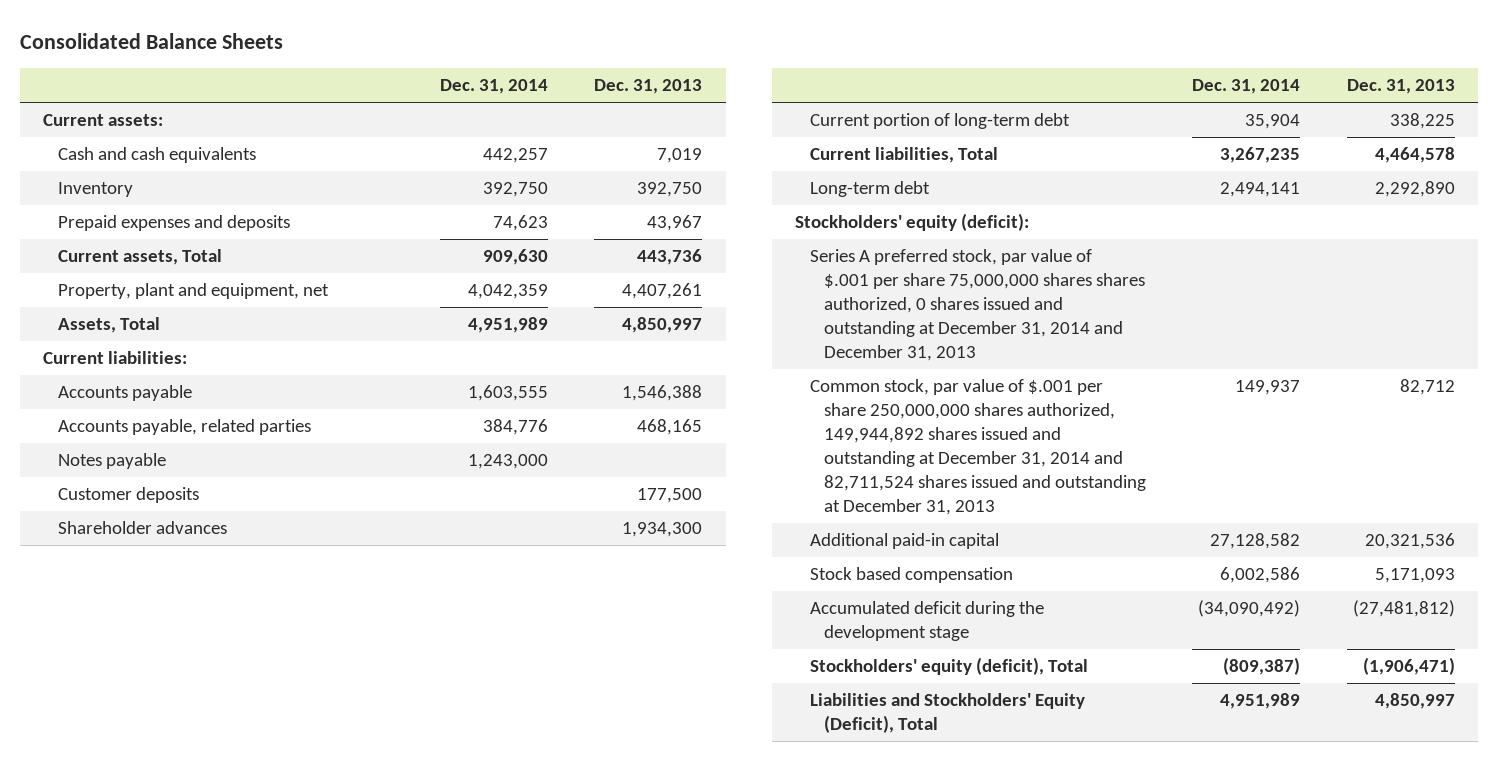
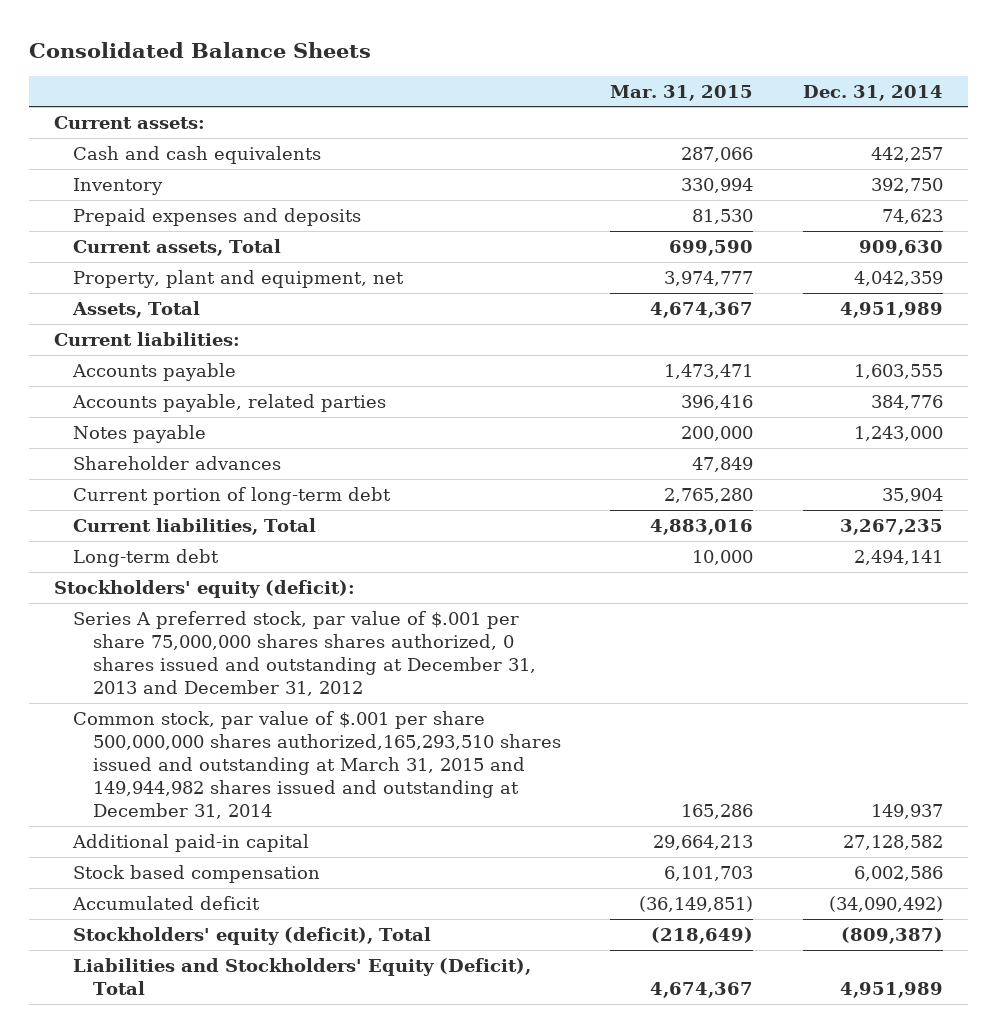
[594,78,703,94] Dec. 31, 2013 -> none
none -> [610,84,754,101] Mar. 31, 2015
[57,487,199,504] Customer deposits -> none
[809,249,1146,361] Series A preferred stock, par value of $.001 per share 75,000,000 shares shares authorized, 0 shares issued and outstanding at December 31, 2014 and December 31, 2013 -> [73,610,536,696] Series A preferred stock, par value of $.001 per share 75,000,000 shares shares authorized, 0 shares issued and outstanding at December 31, 2013 and December 31, 2012
[809,379,1147,515] Common stock, par value of $.001 per share 250,000,000 shares authorized, 149,944,892 shares issued and outstanding at December 31, 2014 and 82,711,524 shares issued and outstanding at December 31, 2013 -> [73,710,561,819] Common stock, par value of $.001 per share 500,000,000 shares authorized,165,293,510 shares issued and outstanding at March 31, 2015 and 149,944,982 shares issued and outstanding at December 31, 2014
[809,601,1044,642] Accumulated deficit during the development stage -> [72,895,261,910] Accumulated deficit

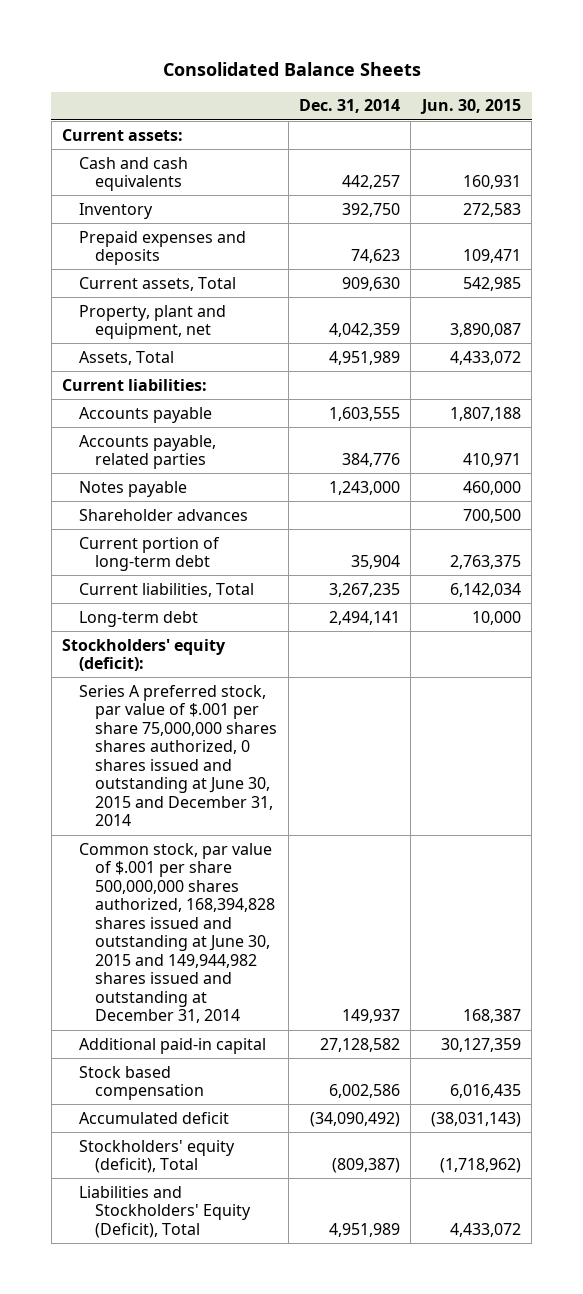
[610,84,754,101] Mar. 31, 2015 -> none
none -> [419,99,521,115] Jun. 30, 2015
[73,610,536,696] Series A preferred stock, par value of $.001 per share 75,000,000 shares shares authorized, 0 shares issued and outstanding at December 31, 2013 and December 31, 2012 -> [78,684,278,827] Series A preferred stock, par value of $.001 per share 75,000,000 shares shares authorized, 0 shares issued and outstanding at June 30, 2015 and December 31, 2014
[73,710,561,819] Common stock, par value of $.001 per share 500,000,000 shares authorized,165,293,510 shares issued and outstanding at March 31, 2015 and 149,944,982 shares issued and outstanding at December 31, 2014 -> [78,842,276,1024] Common stock, par value of $.001 per share 500,000,000 shares authorized, 168,394,828 shares issued and outstanding at June 30, 2015 and 149,944,982 shares issued and outstanding at December 31, 2014

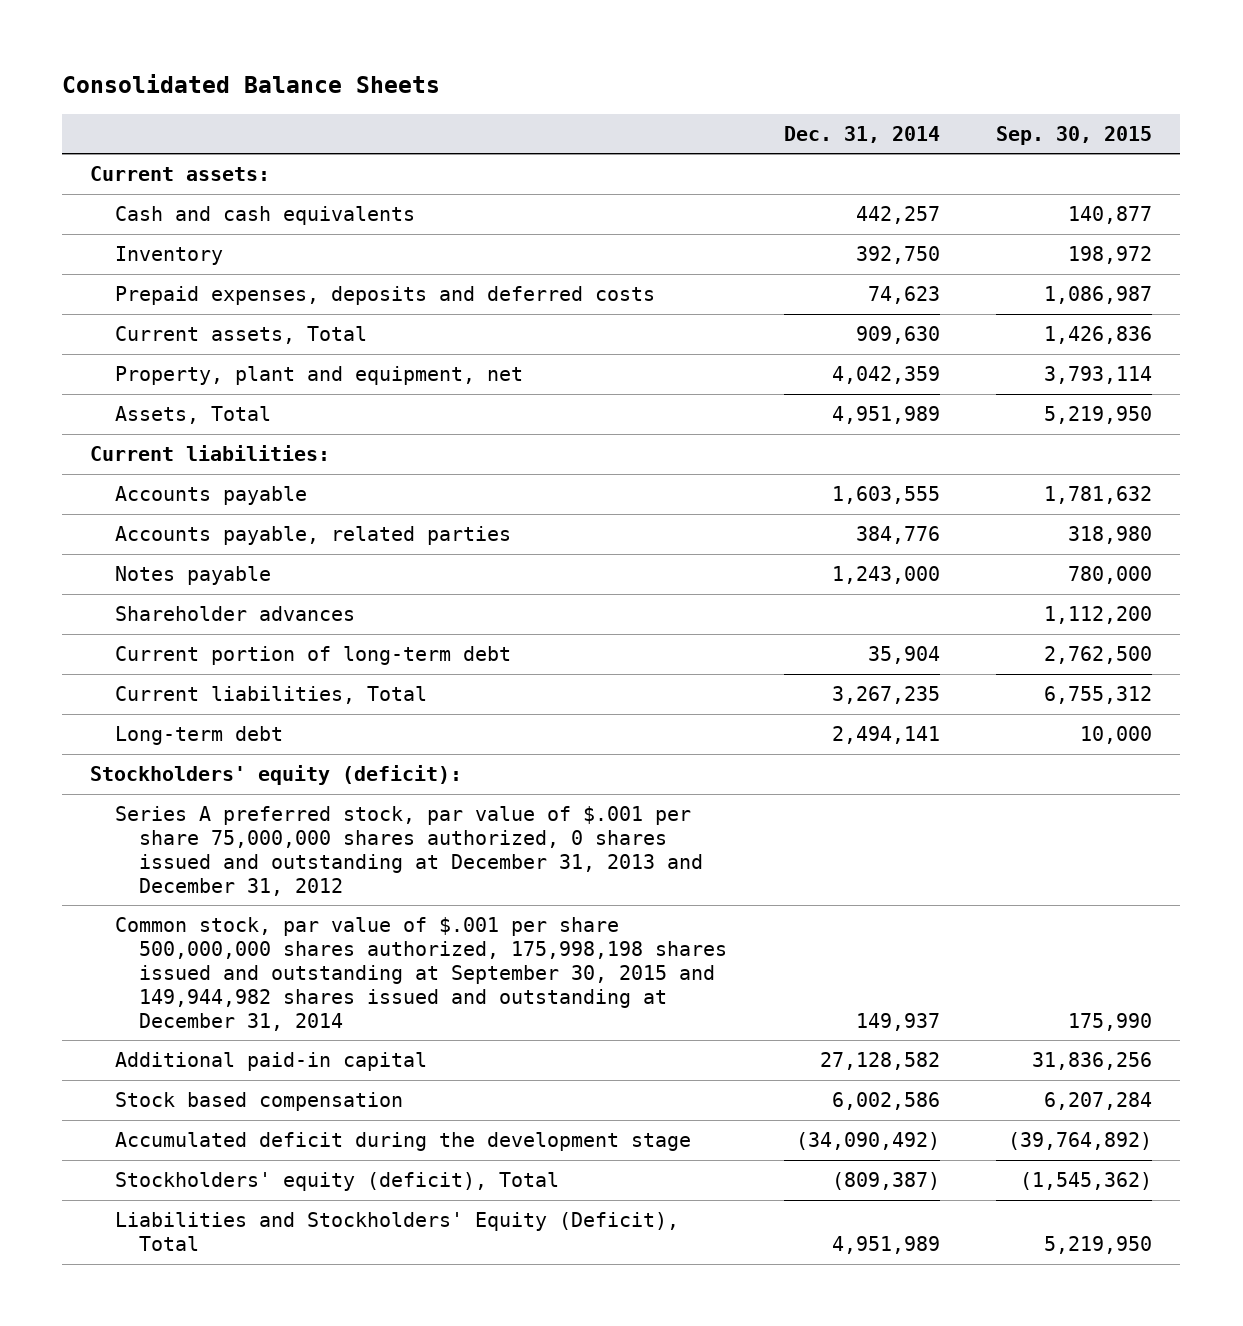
[419,99,521,115] Jun. 30, 2015 -> none
none -> [996,125,1153,145] Sep. 30, 2015
[78,230,246,266] Prepaid expenses and deposits -> [114,286,655,306] Prepaid expenses, deposits and deferred costs
[78,684,278,827] Series A preferred stock, par value of $.001 per share 75,000,000 shares shares authorized, 0 shares issued and outstanding at June 30, 2015 and December 31, 2014 -> [114,806,704,896] Series A preferred stock, par value of $.001 per share 75,000,000 shares authorized, 0 shares issued and outstanding at December 31, 2013 and December 31, 2012
[78,842,276,1024] Common stock, par value of $.001 per share 500,000,000 shares authorized, 168,394,828 shares issued and outstanding at June 30, 2015 and 149,944,982 shares issued and outstanding at December 31, 2014 -> [114,917,728,1031] Common stock, par value of $.001 per share 500,000,000 shares authorized, 175,998,198 shares issued and outstanding at September 30, 2015 and 149,944,982 shares issued and outstanding at December 31, 2014
[78,1111,229,1124] Accumulated deficit -> [114,1132,691,1152] Accumulated deficit during the development stage

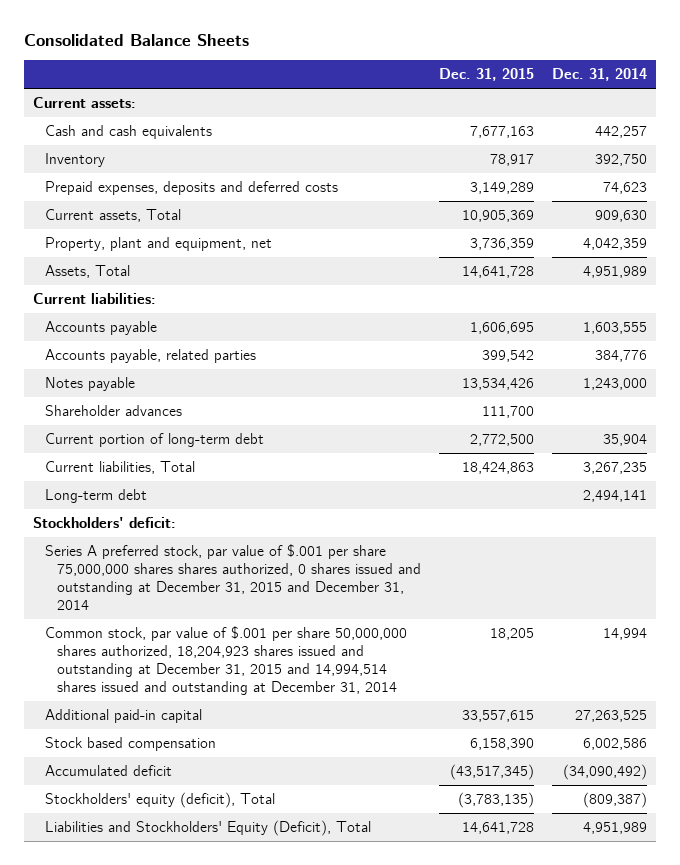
[996,125,1153,145] Sep. 30, 2015 -> none
none -> [439,68,535,82] Dec. 31, 2015
[90,765,463,786] Stockholders' equity (deficit): -> [32,516,176,528] Stockholders' deficit:
[114,806,704,896] Series A preferred stock, par value of $.001 per share 75,000,000 shares authorized, 0 shares issued and outstanding at December 31, 2013 and December 31, 2012 -> [44,543,421,610] Series A preferred stock, par value of $.001 per share 75,000,000 shares shares authorized, 0 shares issued and outstanding at December 31, 2015 and December 31, 2014
[114,917,728,1031] Common stock, par value of $.001 per share 500,000,000 shares authorized, 175,998,198 shares issued and outstanding at September 30, 2015 and 149,944,982 shares issued and outstanding at December 31, 2014 -> [44,625,407,695] Common stock, par value of $.001 per share 50,000,000 shares authorized, 18,204,923 shares issued and outstanding at December 31, 2015 and 14,994,514 shares issued and outstanding at December 31, 2014
[855,1012,940,1031] 149,937 -> [603,627,648,640] 14,994
[819,1052,940,1071] 27,128,582 -> [575,709,648,722] 27,263,525
[114,1132,691,1152] Accumulated deficit during the development stage -> [44,764,172,776] Accumulated deficit

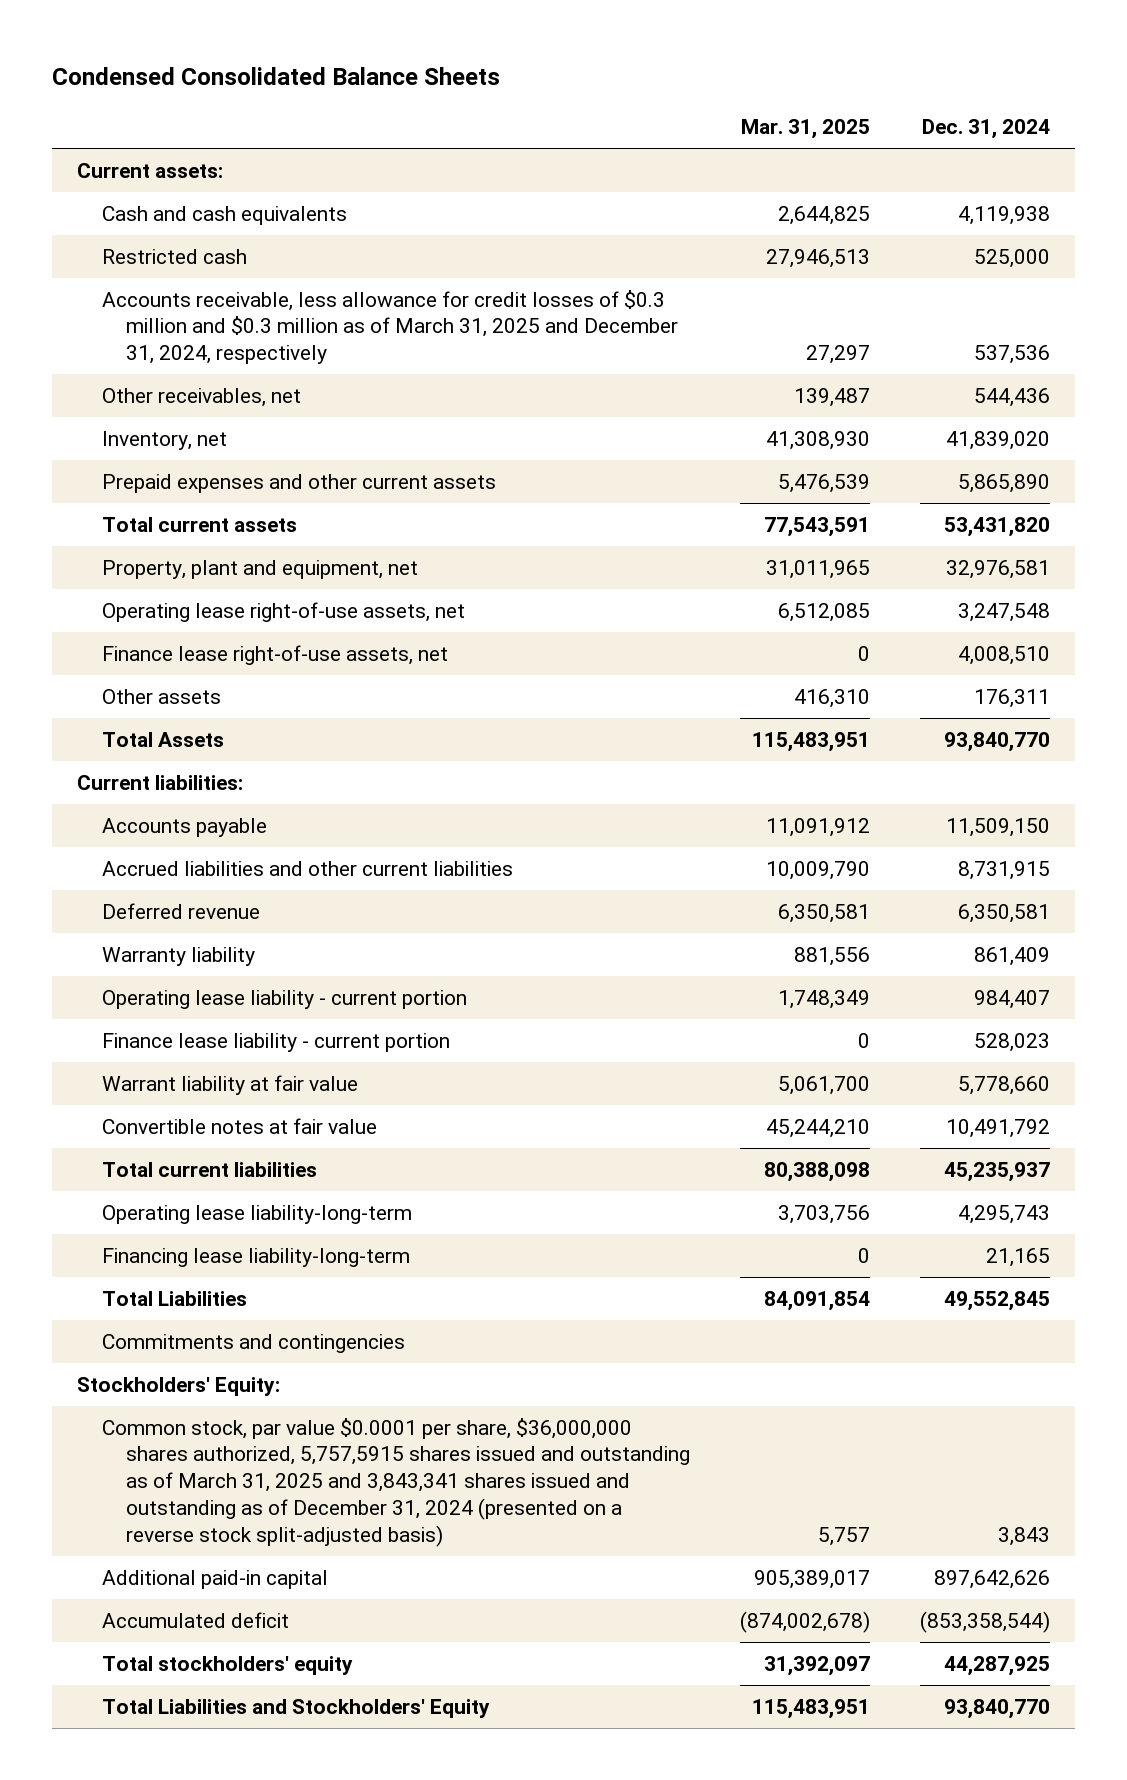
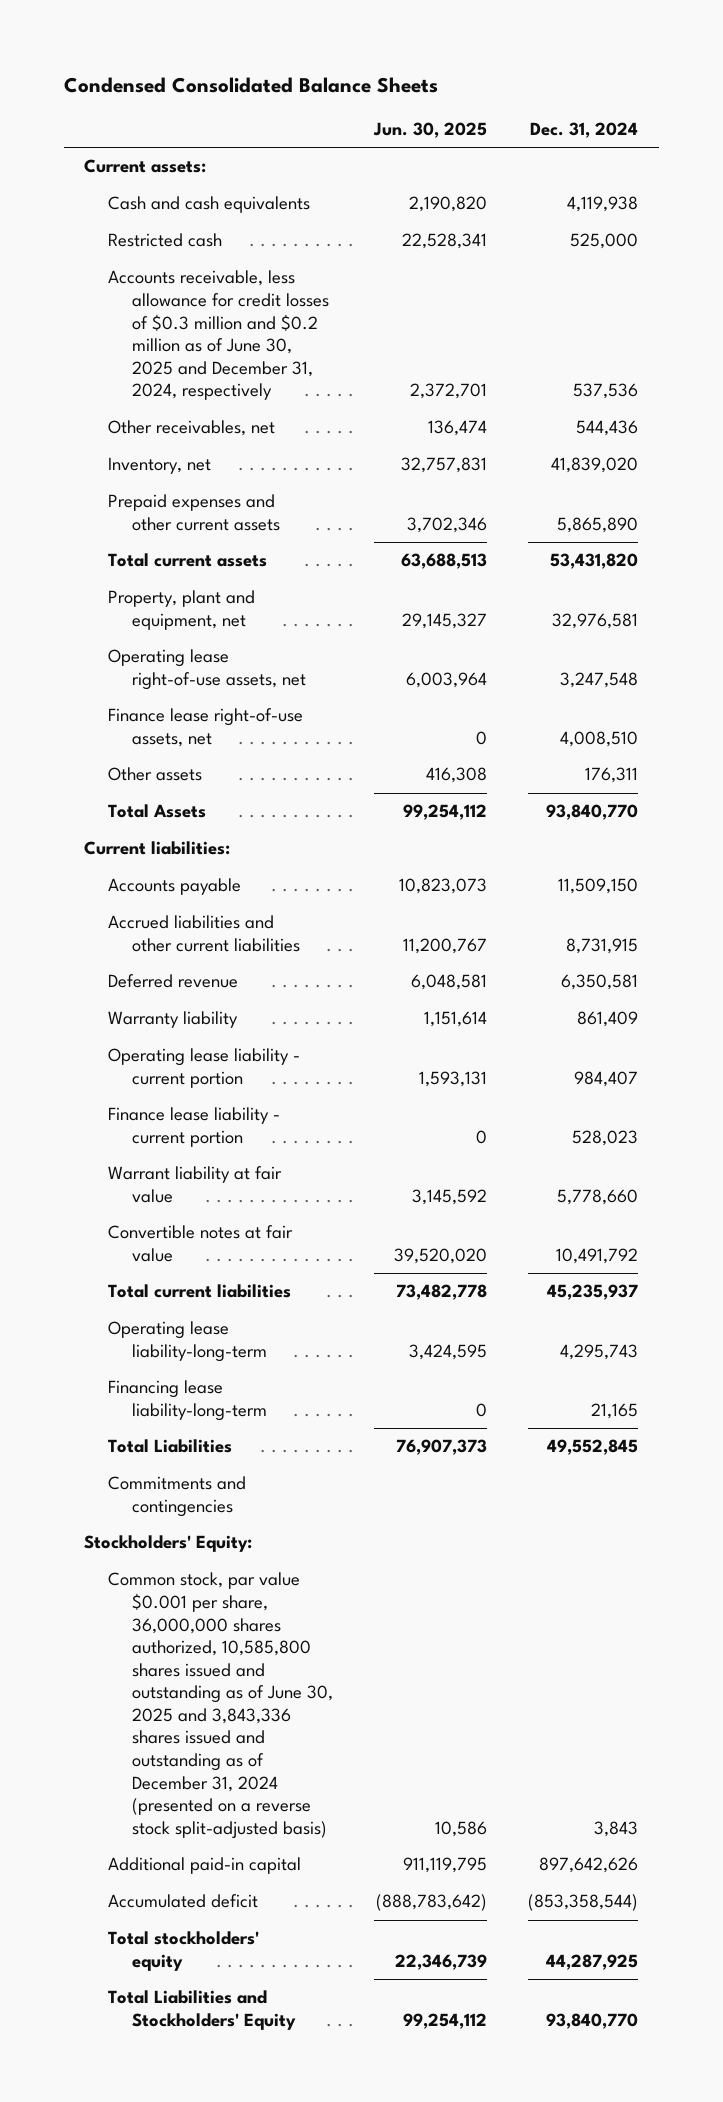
[740,119,870,140] Mar. 31, 2025 -> none
none -> [373,121,488,138] Jun. 30, 2025
[101,289,679,365] Accounts receivable, less allowance for credit losses of $0.3 million and $0.3 million as of March 31, 2025 and December 31, 2024, respectively -> [108,270,330,401] Accounts receivable, less allowance for credit losses of $0.3 million and $0.2 million as of June 30, 2025 and December 31, 2024, respectively
[101,1417,691,1547] Common stock, par value $0.0001 per share, $36,000,000 shares authorized, 5,757,5915 shares issued and outstanding as of March 31, 2025 and 3,843,341 shares issued and outstanding as of December 31, 2024 (presented on a reverse stock split-adjusted basis) -> [108,1572,334,1839] Common stock, par value $0.001 per share, 36,000,000 shares authorized, 10,585,800 shares issued and outstanding as of June 30, 2025 and 3,843,336 shares issued and outstanding as of December 31, 2024 (presented on a reverse stock split-adjusted basis)

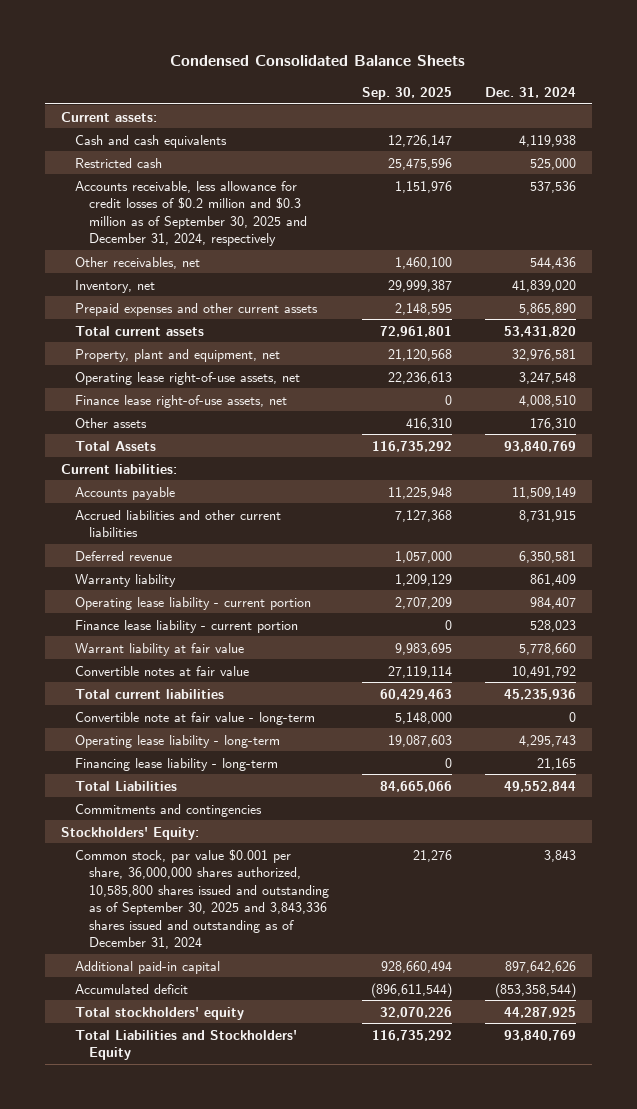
[373,121,488,138] Jun. 30, 2025 -> none
none -> [361,86,452,100] Sep. 30, 2025
[108,270,330,401] Accounts receivable, less allowance for credit losses of $0.3 million and $0.2 million as of June 30, 2025 and December 31, 2024, respectively -> [74,180,307,247] Accounts receivable, less allowance for credit losses of $0.2 million and $0.3 million as of September 30, 2025 and December 31, 2024, respectively
[585,767,639,784] 176,311 -> [529,417,576,430] 176,310
[546,804,639,821] 93,840,770 -> [503,440,576,452] 93,840,769
[558,878,639,895] 11,509,150 -> [511,486,576,499] 11,509,149
[547,1284,639,1301] 45,235,937 -> [503,688,576,700] 45,235,936
none -> [74,711,315,725] Convertible note at fair value - long-term
[108,1321,268,1363] Operating lease liability-long-term -> [74,734,280,748] Operating lease liability - long-term
[108,1380,268,1422] Financing lease liability-long-term -> [74,757,278,771] Financing lease liability - long-term
[547,1439,639,1456] 49,552,845 -> [503,780,576,792] 49,552,844
[108,1572,334,1839] Common stock, par value $0.001 per share, 36,000,000 shares authorized, 10,585,800 shares issued and outstanding as of June 30, 2025 and 3,843,336 shares issued and outstanding as of December 31, 2024 (presented on a reverse stock split-adjusted basis) -> [74,848,329,950] Common stock, par value $0.001 per share, 36,000,000 shares authorized, 10,585,800 shares issued and outstanding as of September 30, 2025 and 3,843,336 shares issued and outstanding as of December 31, 2024
[546,2013,639,2030] 93,840,770 -> [503,1029,576,1041] 93,840,769

